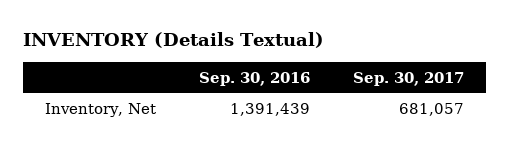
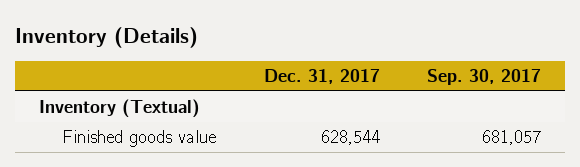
[22,32,324,49] INVENTORY (Details Textual) -> [15,26,199,48] Inventory (Details)
[198,71,310,86] Sep. 30, 2016 -> none
none -> [263,68,380,84] Dec. 31, 2017
none -> [38,99,200,119] Inventory (Textual)
[44,102,156,117] Inventory, Net -> [62,130,217,148] Finished goods value

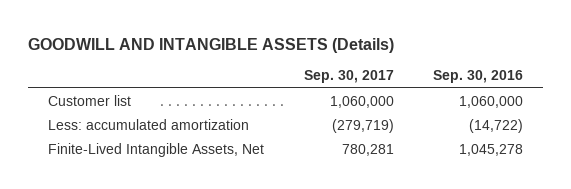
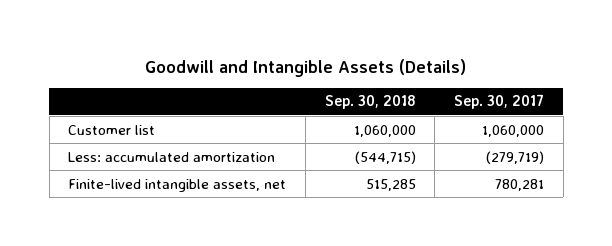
[27,37,394,53] GOODWILL AND INTANGIBLE ASSETS (Details) -> [145,58,467,77] Goodwill and Intangible Assets (Details)
[433,70,524,84] Sep. 30, 2016 -> none
none -> [324,95,416,110] Sep. 30, 2018
[47,142,264,157] Finite-Lived Intangible Assets, Net -> [68,178,287,192] Finite-lived intangible assets, net

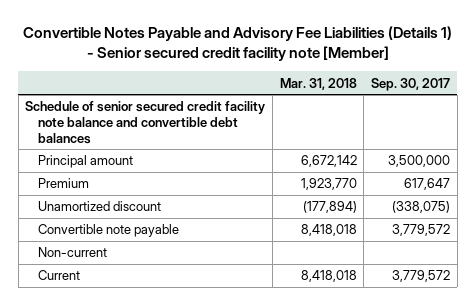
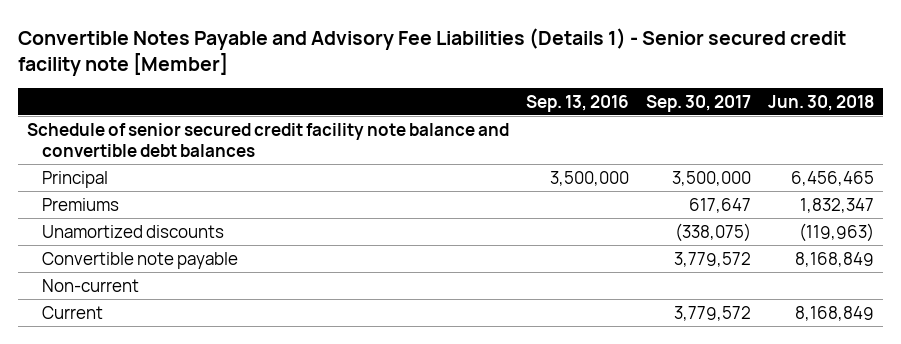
[279,77,357,90] Mar. 31, 2018 -> none
none -> [525,94,629,112] Sep. 13, 2016
none -> [768,94,875,111] Jun. 30, 2018
[37,155,133,169] Principal amount -> [42,170,109,188] Principal
[37,178,89,189] Premium -> [42,197,120,211] Premiums
[37,201,161,212] Unamortized discount -> [42,224,225,238] Unamortized discounts

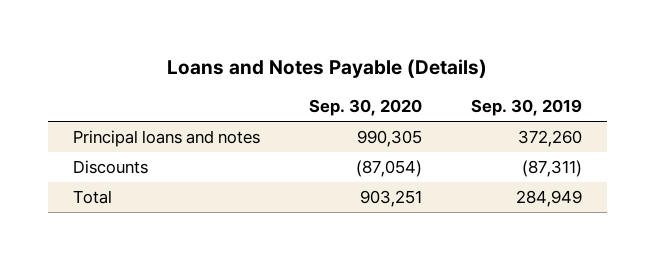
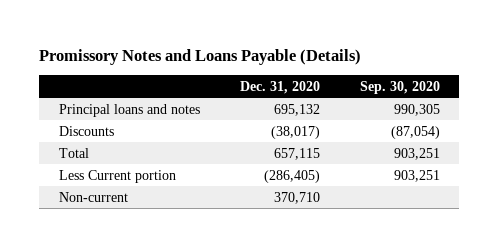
[167,59,488,79] Loans and Notes Payable (Details) -> [38,48,361,65] Promissory Notes and Loans Payable (Details)
[471,99,583,117] Sep. 30, 2019 -> none
none -> [239,80,320,94] Dec. 31, 2020
none -> [58,169,176,183] Less Current portion
none -> [58,191,128,202] Non-current

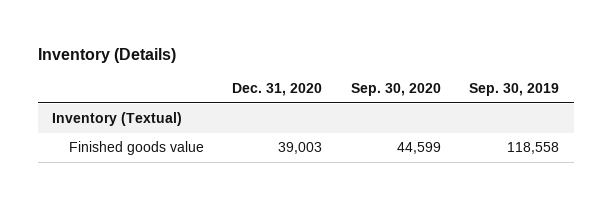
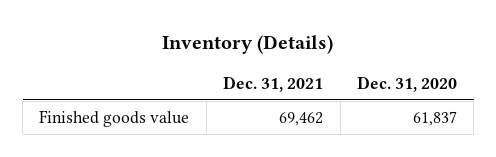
[350,83,441,97] Sep. 30, 2020 -> none
[469,83,560,97] Sep. 30, 2019 -> none
none -> [223,75,324,92] Dec. 31, 2021
[52,112,183,127] Inventory (Textual) -> none
[278,142,323,155] 39,003 -> [413,111,458,127] 61,837

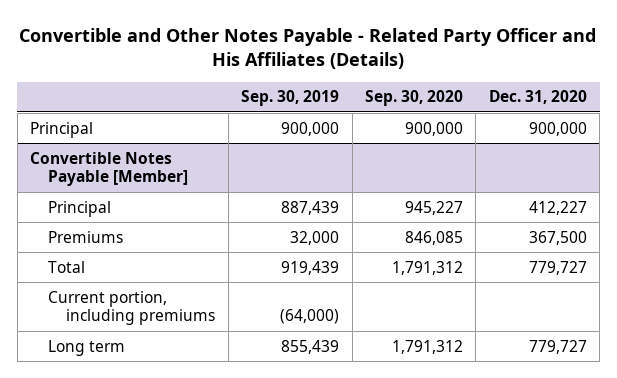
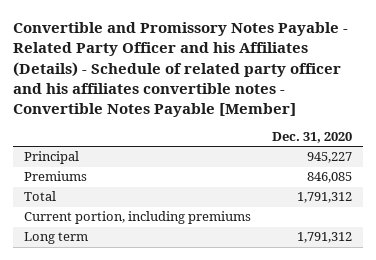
[19,27,597,69] Convertible and Other Notes Payable - Related Party Officer and His Affiliates (Details) -> [13,22,349,117] Convertible and Promissory Notes Payable - Related Party Officer and his Affiliates (Details) - Schedule of related party officer and his affiliates convertible notes - Convertible Notes Payable [Member]
[241,90,340,107] Sep. 30, 2019 -> none
[365,90,464,107] Sep. 30, 2020 -> none
[30,151,189,187] Convertible Notes Payable [Member] -> none
[48,200,112,217] Principal -> none
[528,121,587,136] 900,000 -> [307,152,353,164] 945,227
[528,230,587,245] 367,500 -> [307,172,353,184] 846,085
[528,260,587,275] 779,727 -> [297,192,353,204] 1,791,312
[528,339,587,354] 779,727 -> [297,232,353,244] 1,791,312

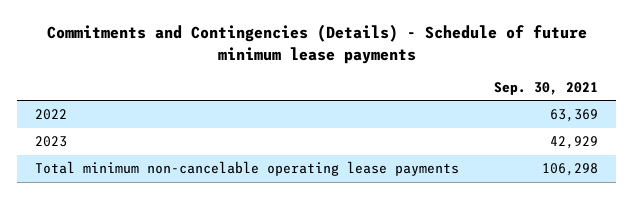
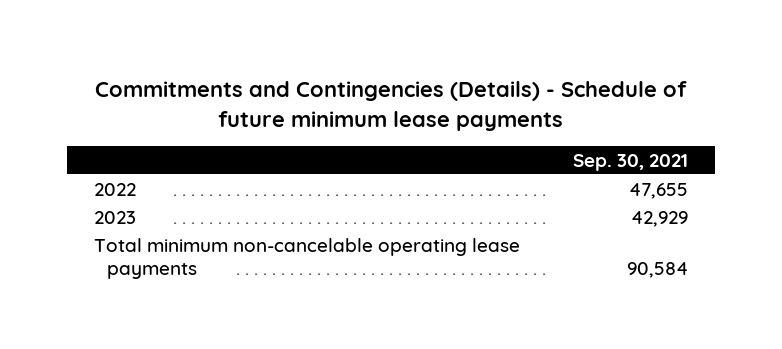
[550,109,599,123] 63,369 -> [629,182,689,199] 47,655
[542,163,599,177] 106,298 -> [627,262,689,279] 90,584

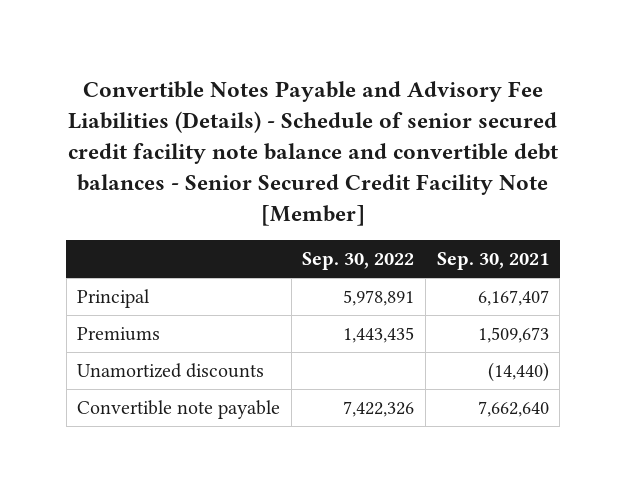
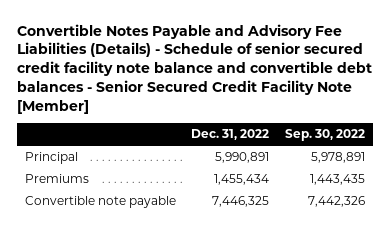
[436,252,549,271] Sep. 30, 2021 -> none
none -> [191,129,270,141] Dec. 31, 2022
[77,362,265,378] Unamortized discounts -> none
[343,400,415,417] 7,422,326 -> [307,196,365,208] 7,442,326

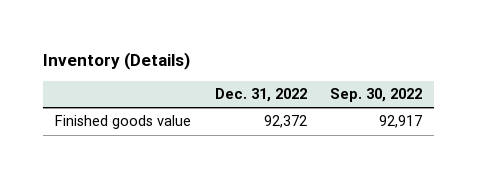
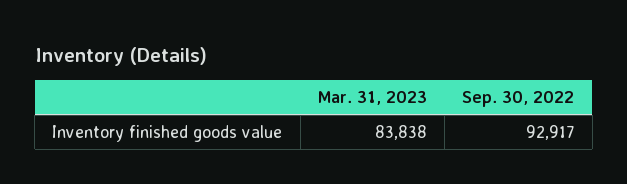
[214,88,307,103] Dec. 31, 2022 -> none
none -> [317,91,427,106] Mar. 31, 2023
[55,115,192,130] Finished goods value -> [52,125,283,143] Inventory finished goods value

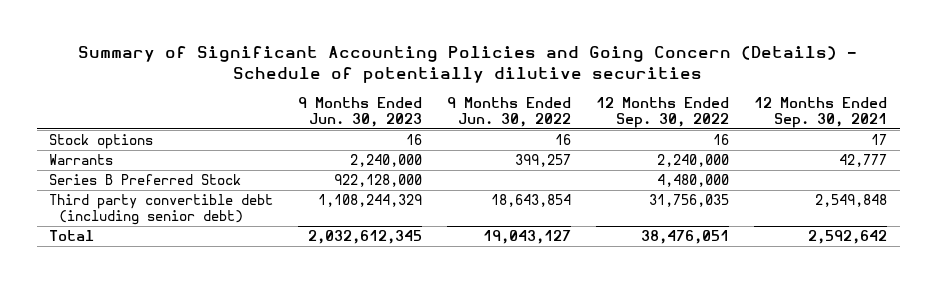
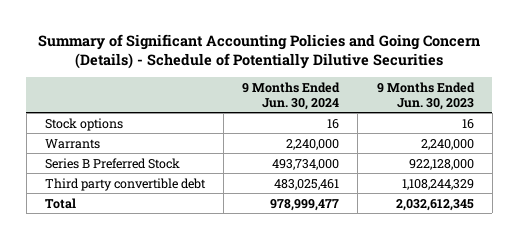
[78,45,858,83] Summary of Significant Accounting Policies and Going Concern (Details) - Schedule of potentially dilutive securities -> [38,33,481,69] Summary of Significant Accounting Policies and Going Concern (Details) - Schedule of Potentially Dilutive Securities
[447,96,572,128] 9 Months Ended Jun. 30, 2022 -> none
[596,96,730,129] 12 Months Ended Sep. 30, 2022 -> none
[754,96,888,129] 12 Months Ended Sep. 30, 2021 -> none
none -> [242,81,341,110] 9 Months Ended Jun. 30, 2024
[49,194,274,226] Third party convertible debt (including senior debt) -> [44,177,206,191] Third party convertible debt

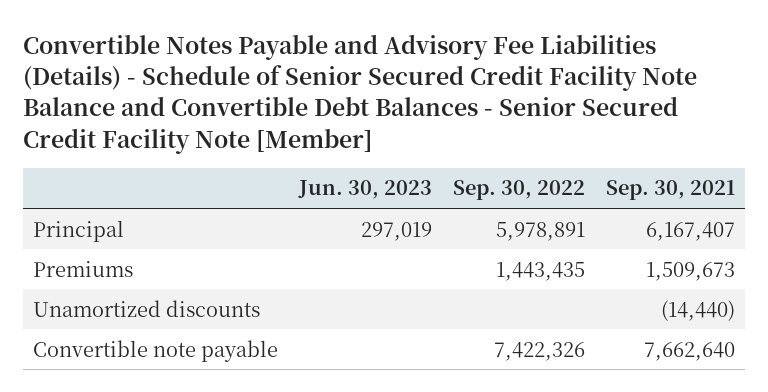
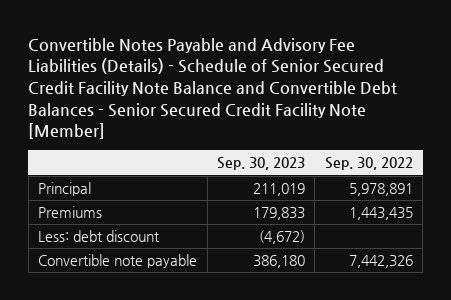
[297,180,432,200] Jun. 30, 2023 -> none
[605,180,735,201] Sep. 30, 2021 -> none
none -> [217,157,306,171] Sep. 30, 2023
[33,299,261,317] Unamortized discounts -> [38,230,161,243] Less: debt discount
[493,341,585,361] 7,422,326 -> [348,255,413,269] 7,442,326

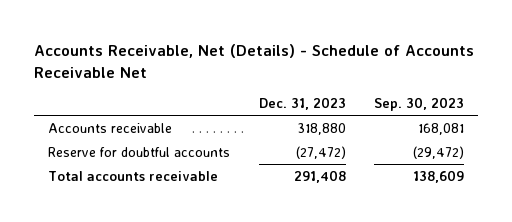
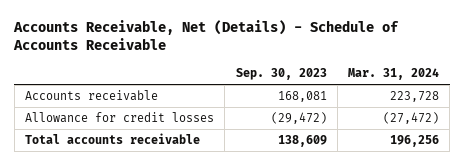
[33,43,474,78] Accounts Receivable, Net (Details) - Schedule of Accounts Receivable Net -> [13,20,400,51] Accounts Receivable, Net (Details) - Schedule of Accounts Receivable
[258,97,346,111] Dec. 31, 2023 -> none
none -> [348,67,440,80] Mar. 31, 2024
[48,146,231,157] Reserve for doubtful accounts -> [24,112,214,124] Allowance for credit losses

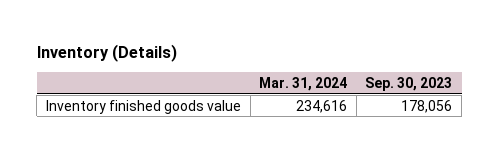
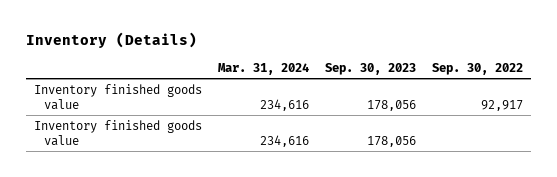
none -> [431,62,523,75] Sep. 30, 2022
none -> [34,119,203,146] Inventory finished goods value

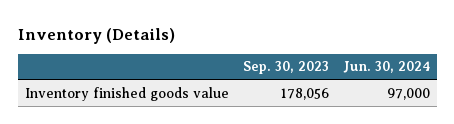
[217,62,309,75] Mar. 31, 2024 -> none
[431,62,523,75] Sep. 30, 2022 -> none
none -> [342,61,430,74] Jun. 30, 2024
[34,119,203,146] Inventory finished goods value -> none

